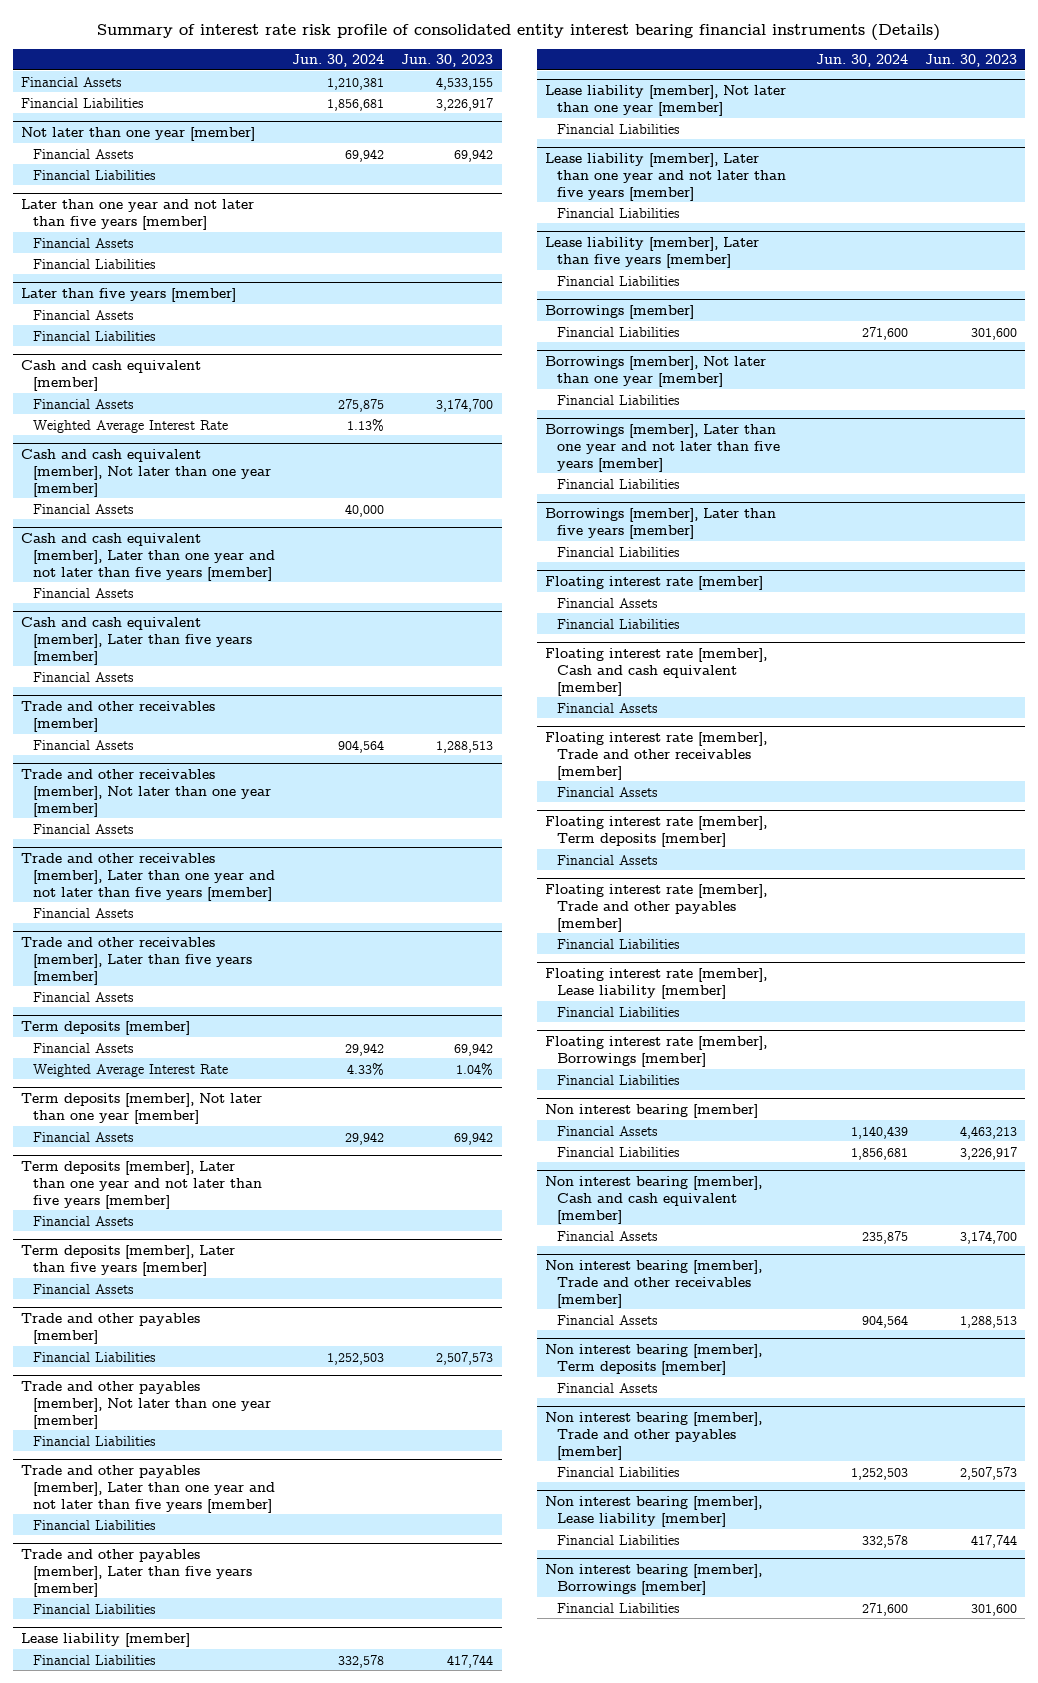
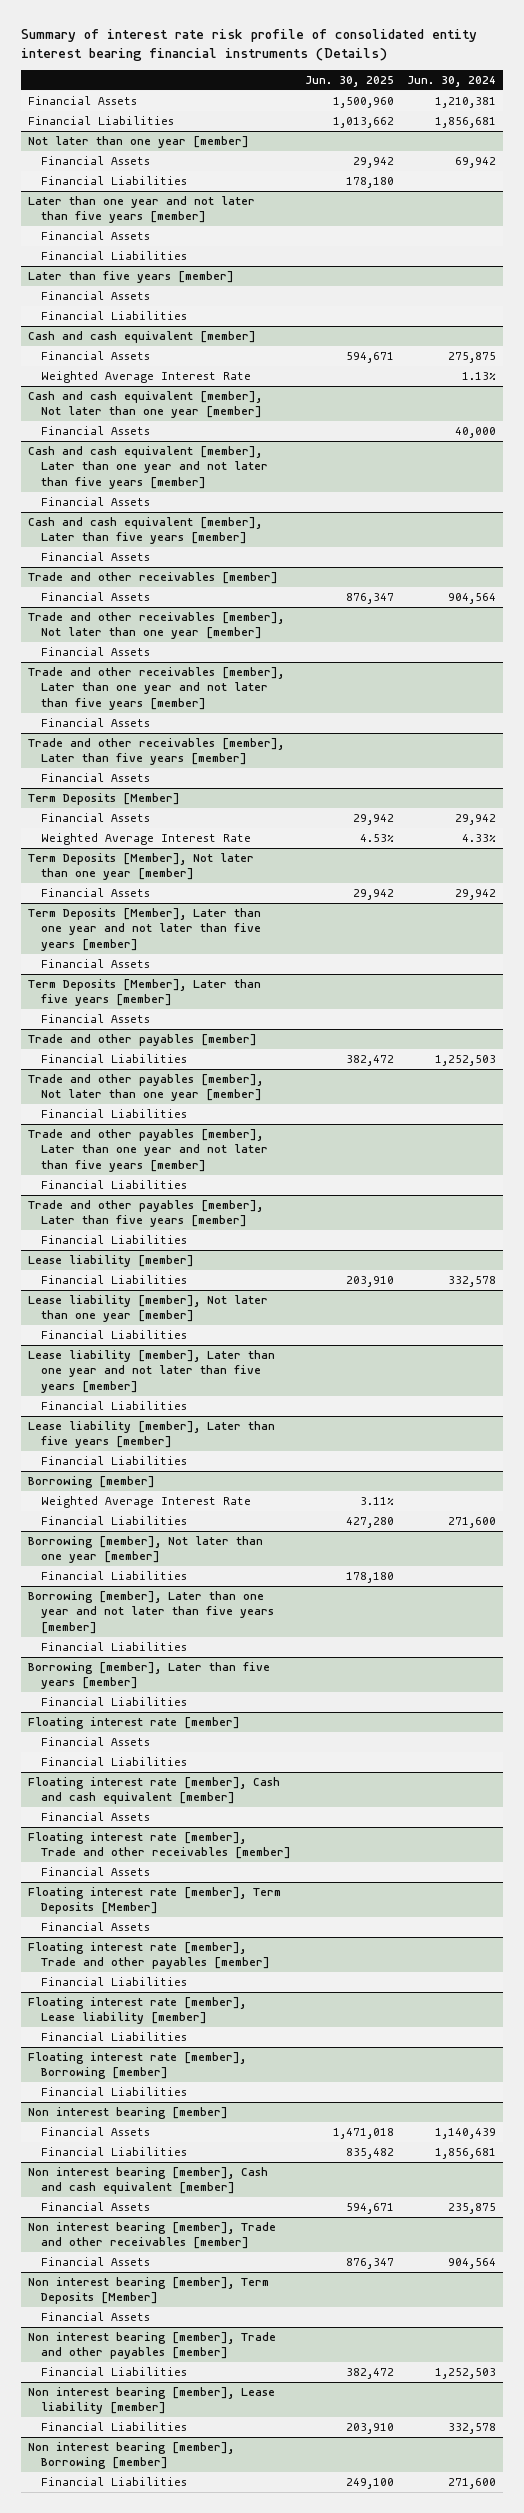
[401,54,494,68] Jun. 30, 2023 -> none
none -> [304,75,394,87] Jun. 30, 2025
[21,1020,191,1035] Term deposits [member] -> [27,792,180,805] Term Deposits [Member]
[21,1092,263,1124] Term deposits [member], Not later than one year [member] -> [27,852,254,881] Term Deposits [Member], Not later than one year [member]
[21,1160,263,1209] Term deposits [member], Later than one year and not later than five years [member] -> [27,907,261,951] Term Deposits [Member], Later than one year and not later than five years [member]
[21,1244,236,1276] Term deposits [member], Later than five years [member] -> [27,978,261,1007] Term Deposits [Member], Later than five years [member]
[545,304,695,319] Borrowings [member] -> [27,1475,155,1488] Borrowing [member]
none -> [40,1495,251,1508] Weighted Average Interest Rate
[545,355,767,387] Borrowings [member], Not later than one year [member] -> [27,1535,263,1564] Borrowing [member], Not later than one year [member]
[545,423,781,472] Borrowings [member], Later than one year and not later than five years [member] -> [27,1590,274,1634] Borrowing [member], Later than one year and not later than five years [member]
[545,507,777,539] Borrowings [member], Later than five years [member] -> [27,1661,270,1690] Borrowing [member], Later than five years [member]
[545,815,768,847] Floating interest rate [member], Term deposits [member] -> [27,1886,281,1915] Floating interest rate [member], Term Deposits [Member]
[545,1035,768,1067] Floating interest rate [member], Borrowings [member] -> [27,2051,246,2080] Floating interest rate [member], Borrowing [member]
[545,1343,763,1375] Non interest bearing [member], Term deposits [member] -> [27,2276,269,2305] Non interest bearing [member], Term Deposits [Member]
[545,1563,763,1595] Non interest bearing [member], Borrowings [member] -> [27,2441,234,2470] Non interest bearing [member], Borrowing [member]

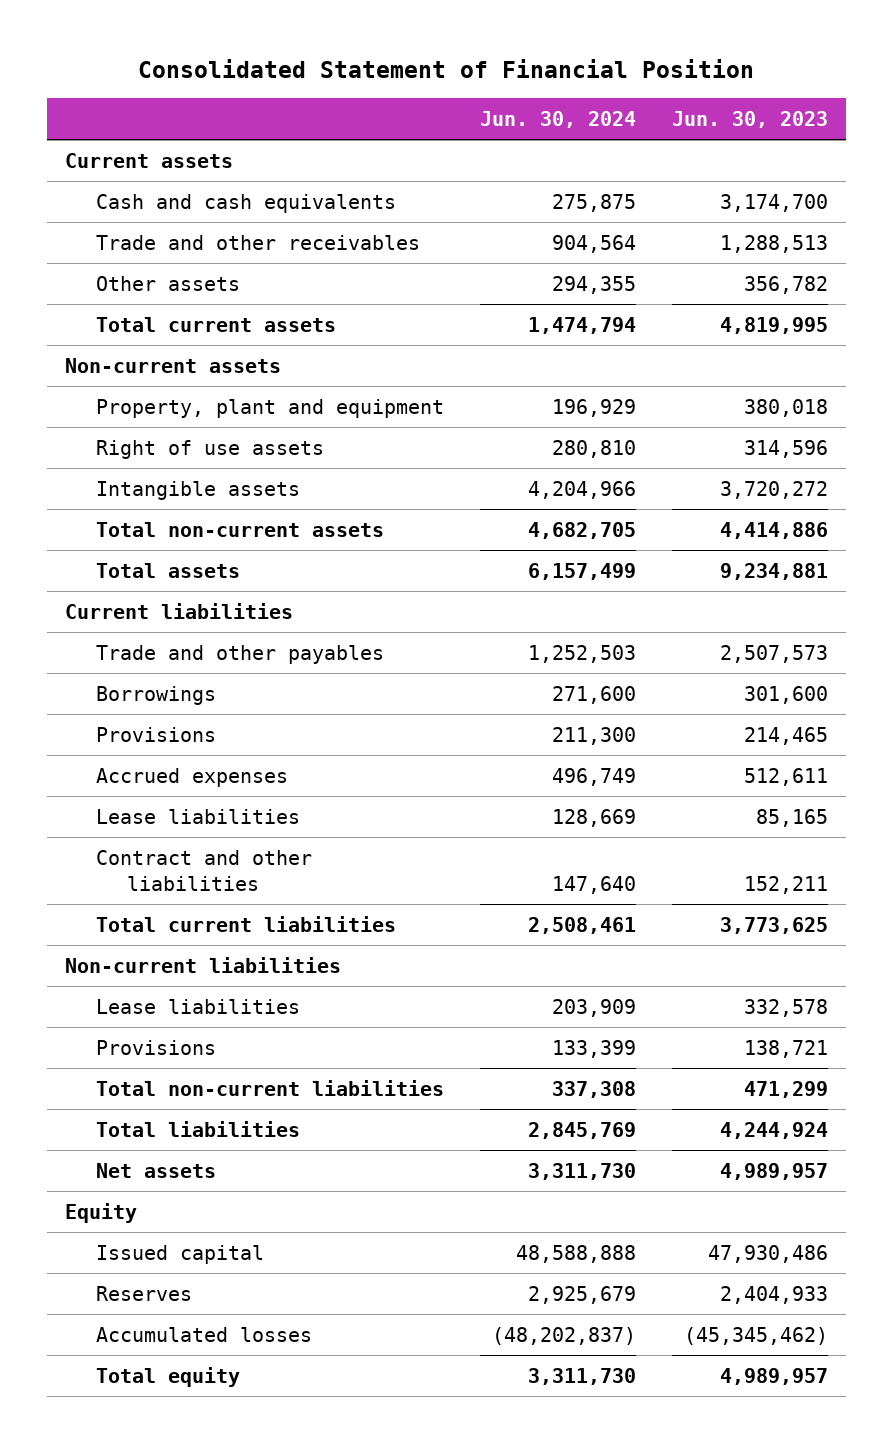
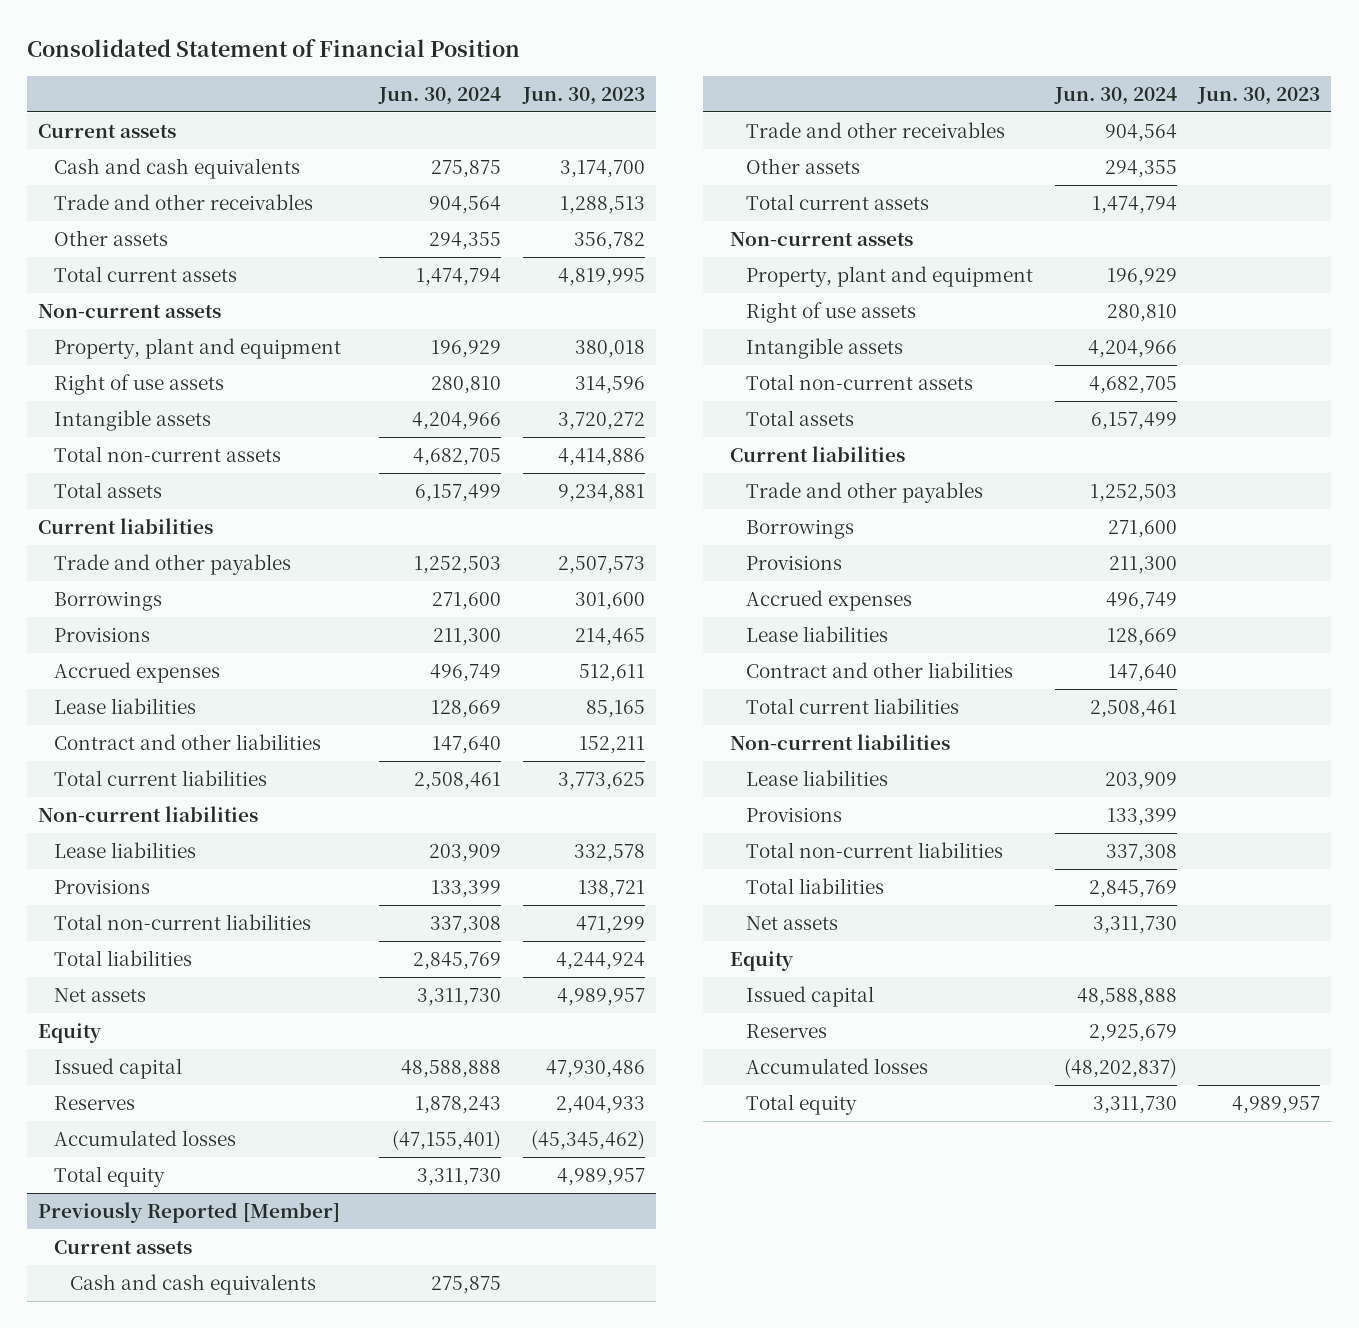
[527,1285,636,1304] 2,925,679 -> [415,1095,502,1114] 1,878,243
[491,1326,636,1345] (48,202,837) -> [392,1129,502,1150] (47,155,401)
none -> [38,1201,341,1223] Previously Reported [Member]
none -> [54,1239,193,1254] Current assets
none -> [70,1273,317,1295] Cash and cash equivalents
none -> [746,121,1006,138] Trade and other receivables
none -> [746,157,861,174] Other assets
none -> [746,193,930,210] Total current assets
none -> [729,231,913,246] Non-current assets
none -> [746,265,1034,287] Property, plant and equipment
none -> [746,301,917,323] Right of use assets
none -> [746,337,904,359] Intangible assets
none -> [746,373,974,390] Total non-current assets
none -> [746,409,855,426] Total assets
none -> [729,445,905,462] Current liabilities
none -> [746,481,984,503] Trade and other payables
none -> [746,518,855,539] Borrowings
none -> [746,554,843,570] Provisions
none -> [746,589,913,611] Accrued expenses
none -> [746,625,889,642] Lease liabilities
none -> [746,661,1014,678] Contract and other liabilities
none -> [746,697,960,714] Total current liabilities
none -> [729,733,950,750] Non-current liabilities
none -> [746,769,889,786] Lease liabilities
none -> [746,806,843,822] Provisions
none -> [746,841,1004,858] Total non-current liabilities
none -> [746,877,885,894] Total liabilities
none -> [746,915,839,930] Net assets
none -> [729,950,794,971] Equity
none -> [746,985,875,1007] Issued capital
none -> [746,1023,828,1038] Reserves
none -> [746,1057,929,1074] Accumulated losses
none -> [746,1093,858,1115] Total equity

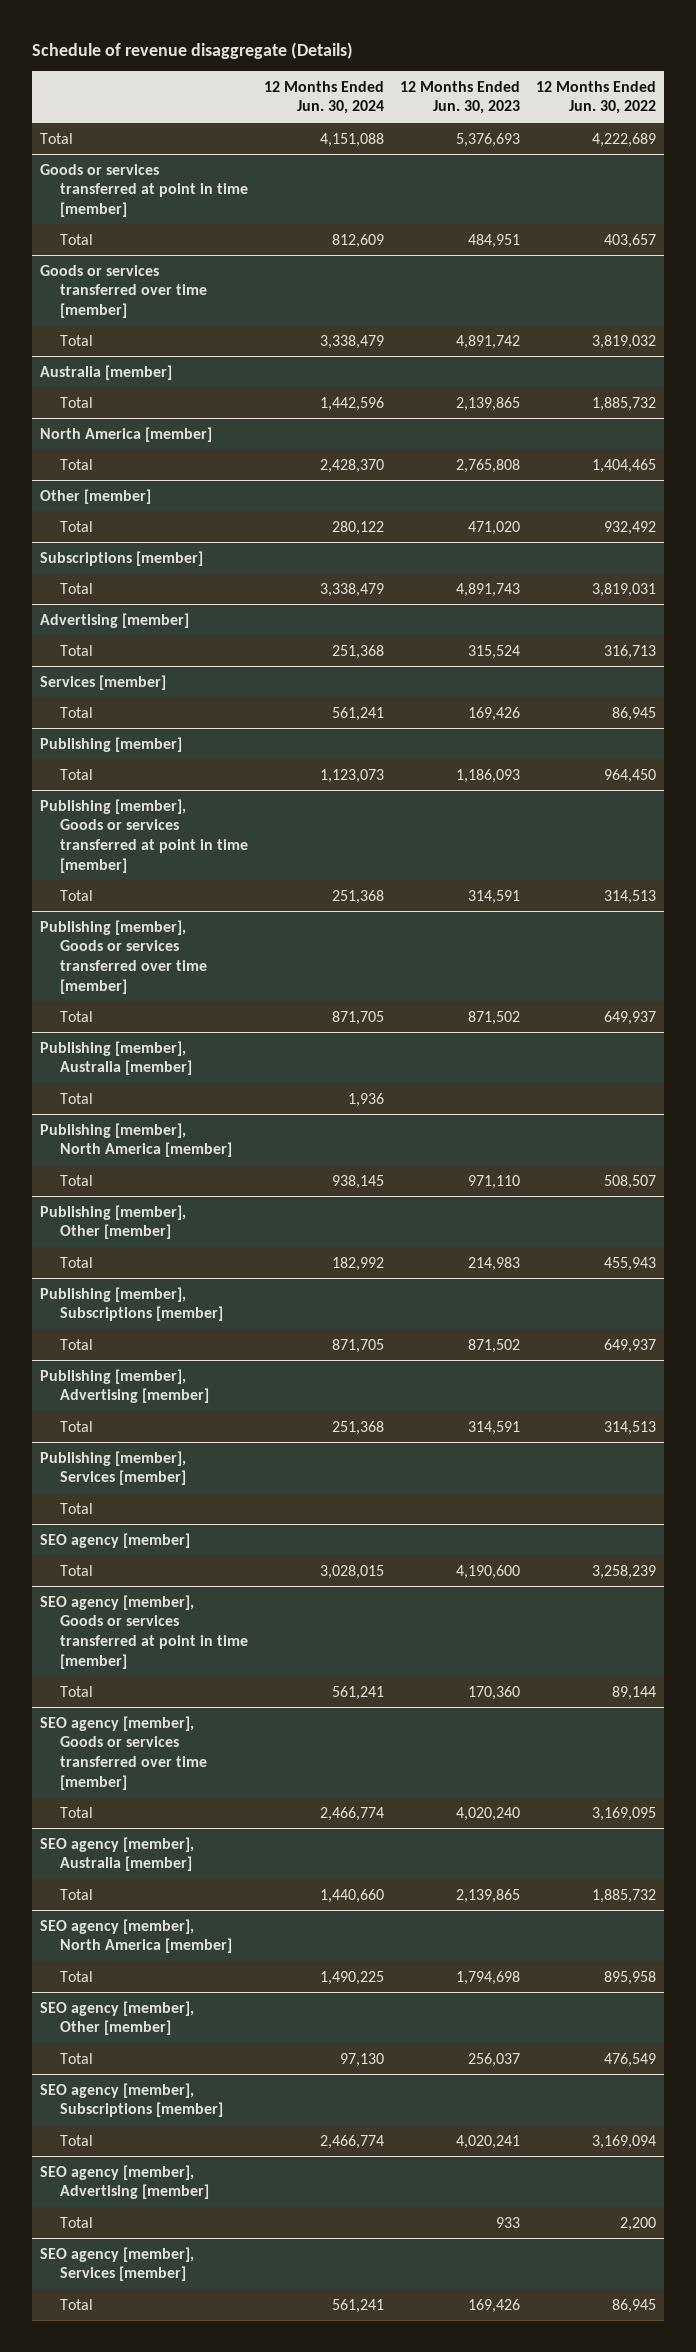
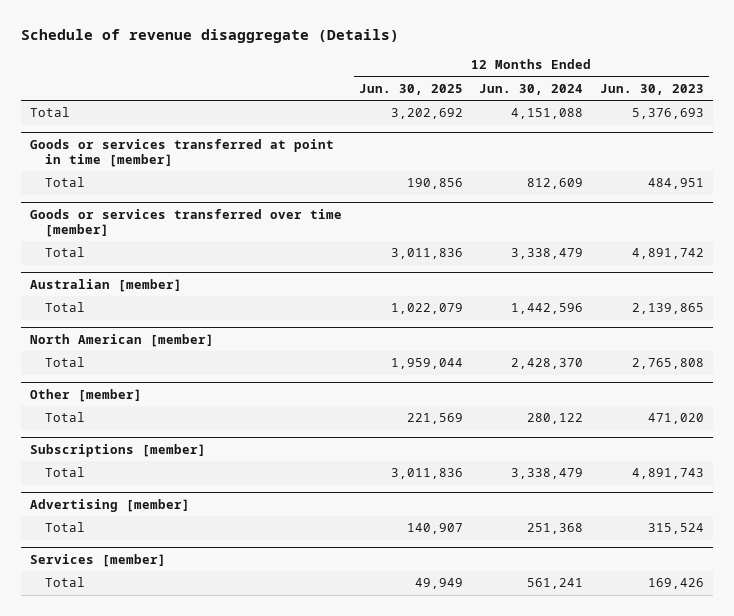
[536,80,657,115] 12 Months Ended Jun. 30, 2022 -> none
none -> [358,83,463,95] Jun. 30, 2025
[40,364,173,380] Australia [member] -> [29,278,182,292] Australian [member]
[40,426,213,442] North America [member] -> [29,333,214,347] North American [member]
[40,736,183,752] Publishing [member] -> none
[60,768,94,780] Total -> none
[40,798,249,873] Publishing [member], Goods or services transferred at point in time [member] -> none
[60,889,94,901] Total -> none
[40,919,208,994] Publishing [member], Goods or services transferred over time [member] -> none
[60,1010,94,1022] Total -> none
[40,1040,193,1076] Publishing [member], Australia [member] -> none
[60,1092,94,1104] Total -> none
[40,1122,233,1158] Publishing [member], North America [member] -> none
[60,1174,94,1186] Total -> none
[40,1204,187,1240] Publishing [member], Other [member] -> none
[60,1256,94,1268] Total -> none
[40,1286,224,1322] Publishing [member], Subscriptions [member] -> none
[60,1338,94,1350] Total -> none
[40,1368,210,1404] Publishing [member], Advertising [member] -> none
[60,1420,94,1432] Total -> none
[40,1450,187,1486] Publishing [member], Services [member] -> none
[60,1502,94,1514] Total -> none
[40,1532,191,1548] SEO agency [member] -> none
[60,1564,94,1576] Total -> none
[40,1594,249,1669] SEO agency [member], Goods or services transferred at point in time [member] -> none
[60,1685,94,1697] Total -> none
[40,1715,208,1790] SEO agency [member], Goods or services transferred over time [member] -> none
[60,1806,94,1818] Total -> none
[40,1836,195,1872] SEO agency [member], Australia [member] -> none
[60,1888,94,1900] Total -> none
[40,1918,233,1954] SEO agency [member], North America [member] -> none
[60,1970,94,1982] Total -> none
[40,2000,195,2036] SEO agency [member], Other [member] -> none
[60,2052,94,2064] Total -> none
[40,2082,224,2118] SEO agency [member], Subscriptions [member] -> none
[60,2134,94,2146] Total -> none
[40,2164,210,2200] SEO agency [member], Advertising [member] -> none
[60,2216,94,2228] Total -> none
[40,2246,195,2282] SEO agency [member], Services [member] -> none
[60,2298,94,2310] Total -> none

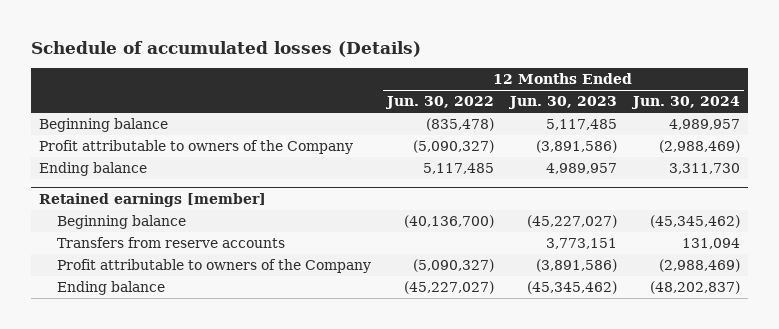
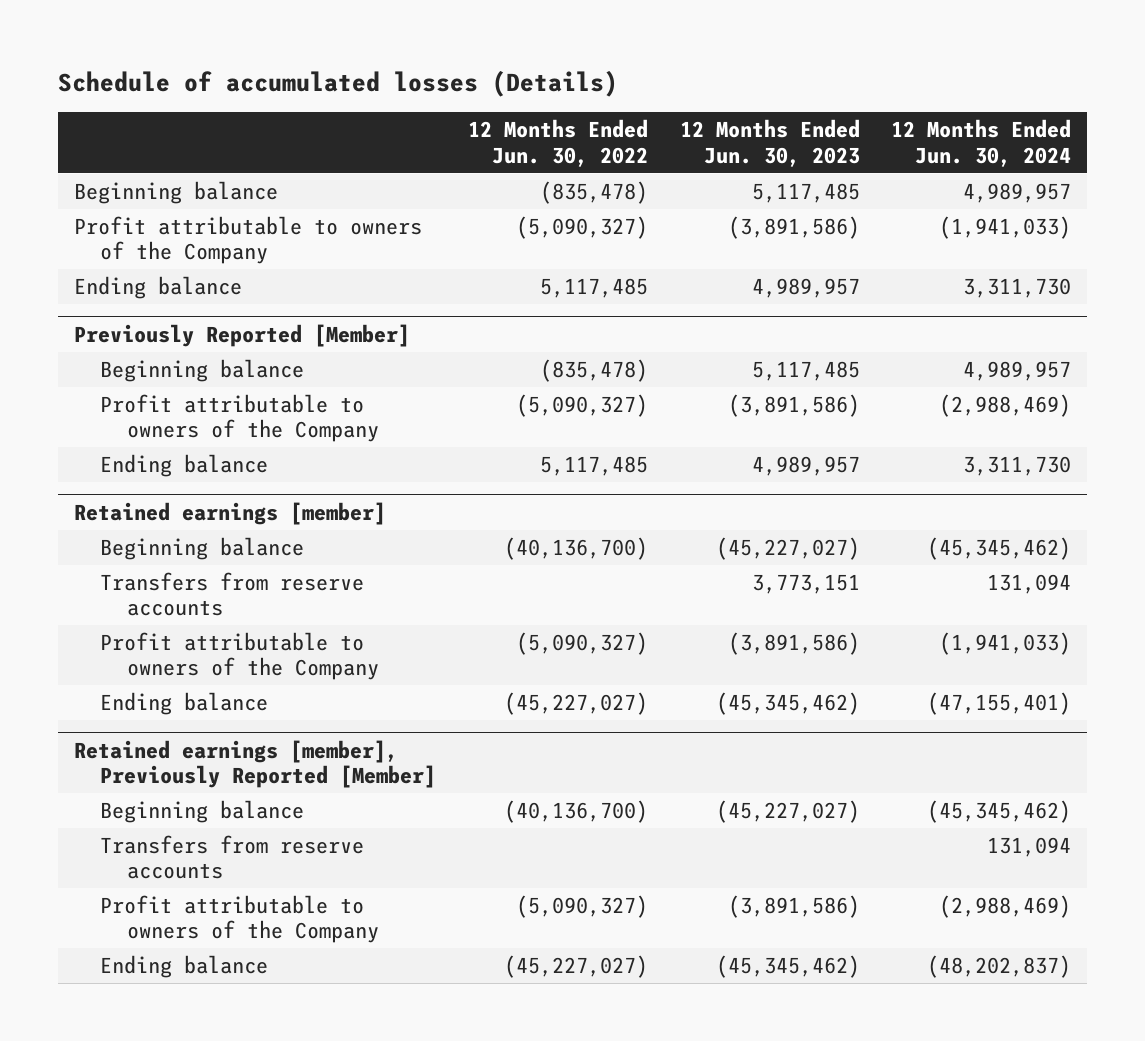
none -> [73,216,422,265] Profit attributable to owners of the Company
none -> [73,276,242,300] Ending balance
none -> [73,323,410,347] Previously Reported [Member]
none -> [100,359,305,383] Beginning balance
none -> [100,632,380,681] Profit attributable to owners of the Company
none -> [100,692,269,716] Ending balance
none -> [73,739,437,788] Retained earnings [member], Previously Reported [Member]
none -> [100,800,305,824] Beginning balance
none -> [100,835,365,880] Transfers from reserve accounts

